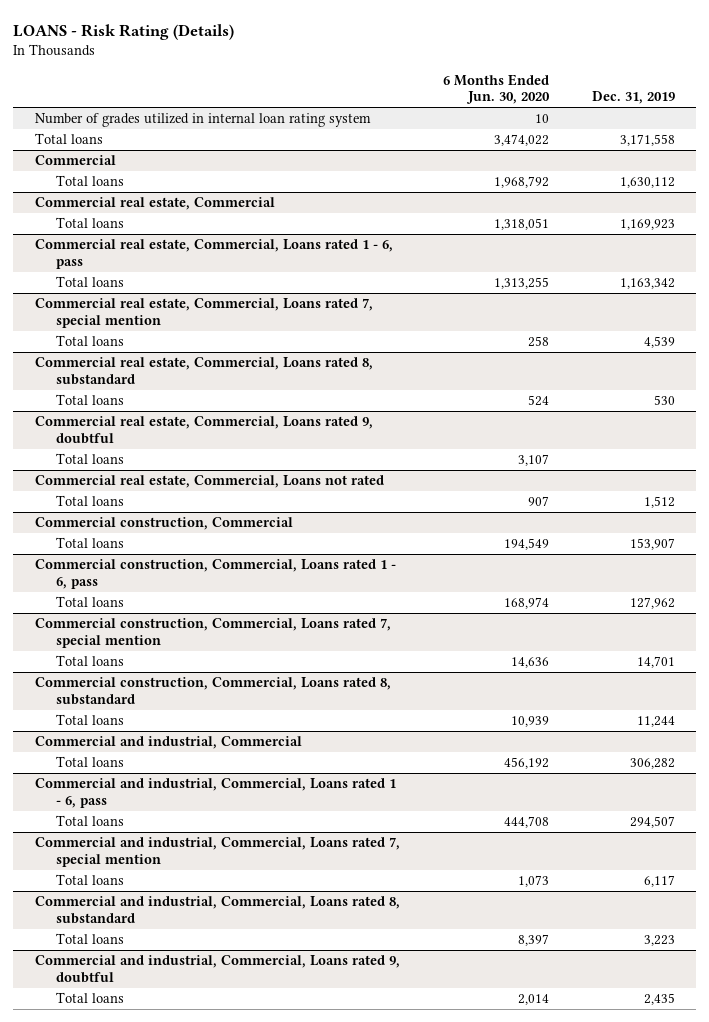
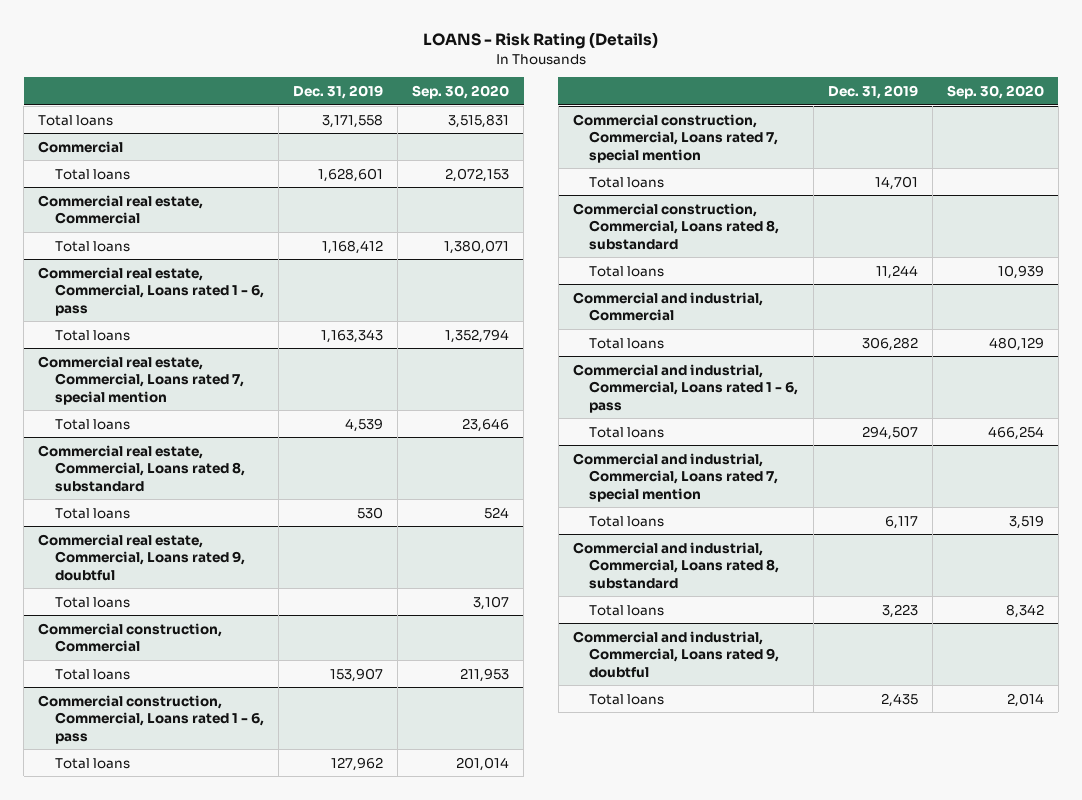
[442,73,550,105] 6 Months Ended Jun. 30, 2020 -> none
none -> [412,84,510,99] Sep. 30, 2020
[34,113,371,128] Number of grades utilized in internal loan rating system -> none
[619,177,675,189] 1,630,112 -> [318,167,384,182] 1,628,601
[619,219,675,231] 1,169,923 -> [322,239,384,254] 1,168,412
[619,278,675,290] 1,163,342 -> [321,328,384,343] 1,163,343
[34,475,384,489] Commercial real estate, Commercial, Loans not rated -> none
[56,495,125,507] Total loans -> none

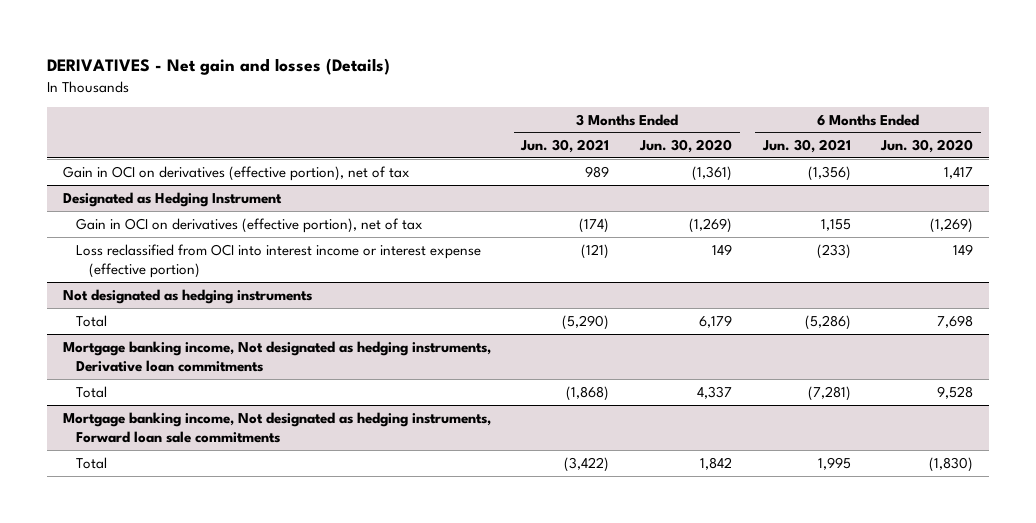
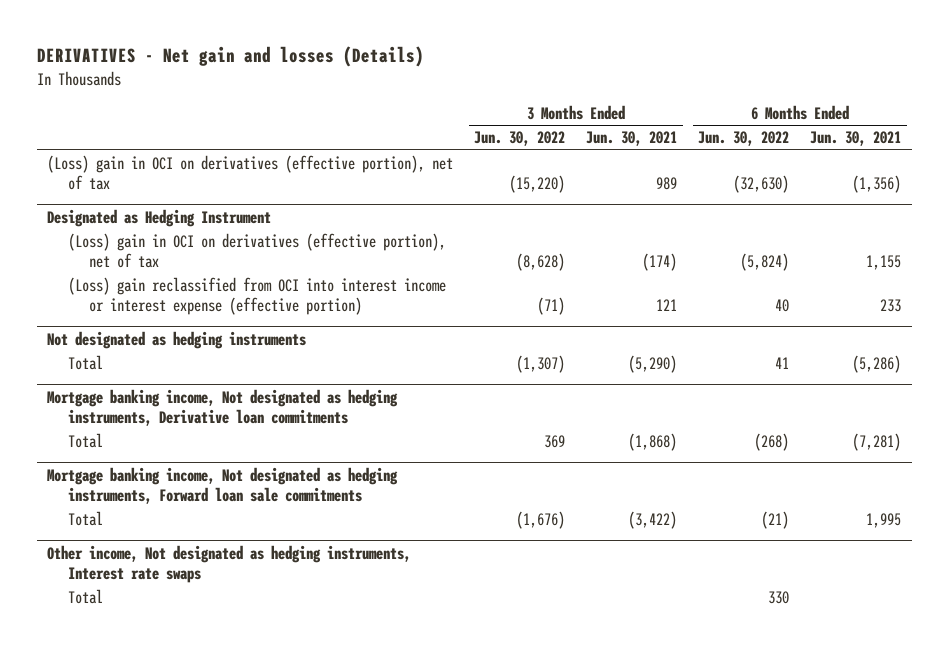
[639,139,733,154] Jun. 30, 2020 -> none
[880,139,974,154] Jun. 30, 2020 -> none
none -> [474,131,566,147] Jun. 30, 2022
none -> [698,131,790,147] Jun. 30, 2022
[62,165,410,181] Gain in OCI on derivatives (effective portion), net of tax -> [47,154,454,190] (Loss) gain in OCI on derivatives (effective portion), net of tax
[75,217,423,233] Gain in OCI on derivatives (effective portion), net of tax -> [68,232,447,268] (Loss) gain in OCI on derivatives (effective portion), net of tax
[75,243,481,279] Loss reclassified from OCI into interest income or interest expense (effective portion) -> [68,276,447,315] (Loss) gain reclassified from OCI into interest income or interest expense (effective portion)
[581,243,610,259] (121) -> [656,298,678,311] 121
[816,243,851,259] (233) -> [880,298,902,312] 233
none -> [47,544,412,583] Other income, Not designated as hedging instruments, Interest rate swaps
none -> [68,588,104,604] Total

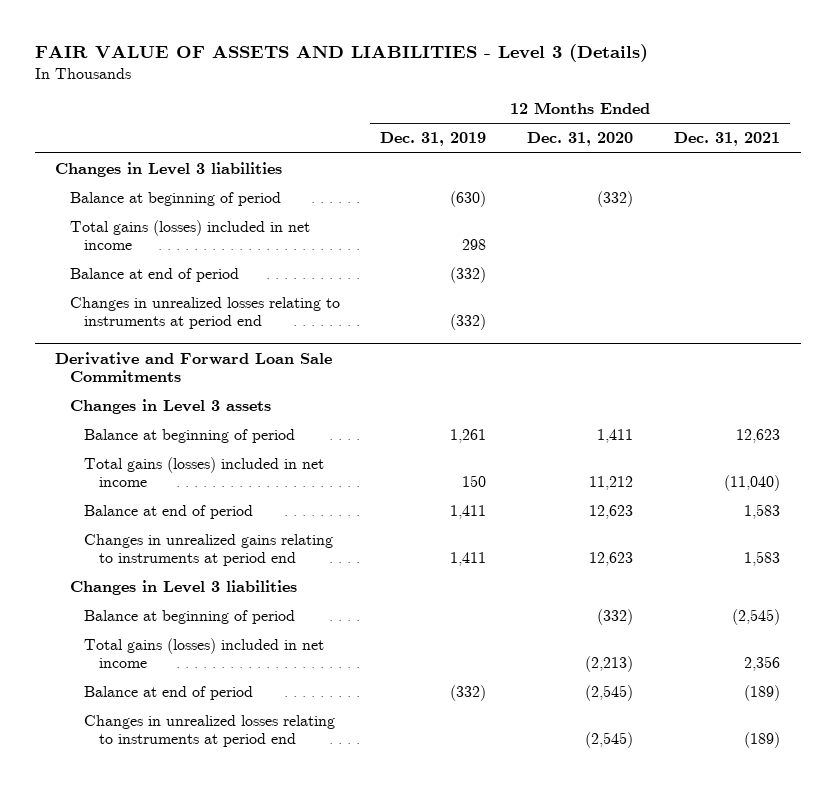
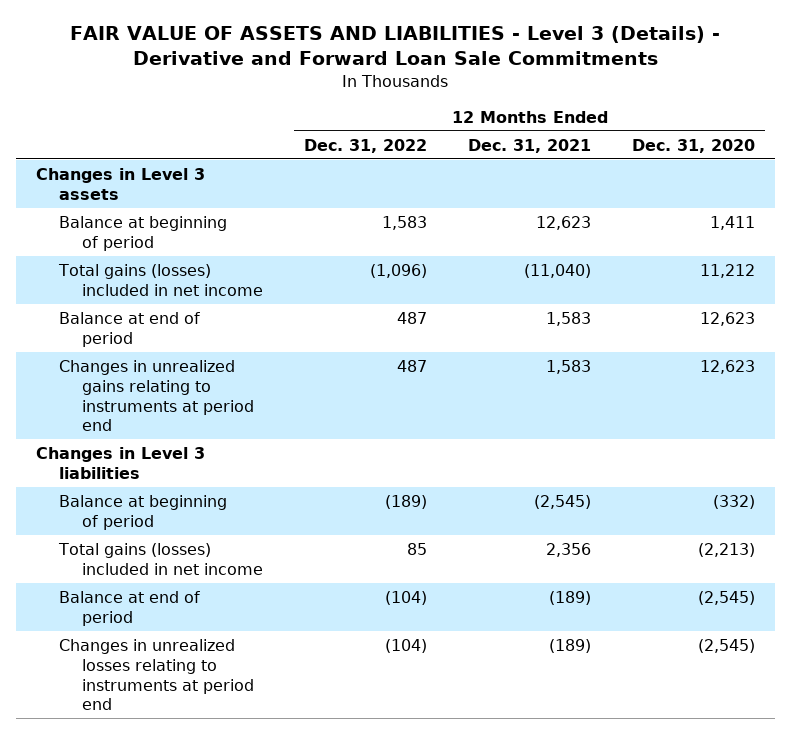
[34,44,648,63] FAIR VALUE OF ASSETS AND LIABILITIES - Level 3 (Details) -> [70,26,721,66] FAIR VALUE OF ASSETS AND LIABILITIES - Level 3 (Details) - Derivative and Forward Loan Sale Commitments
[380,132,487,147] Dec. 31, 2019 -> none
none -> [304,138,428,153] Dec. 31, 2022
[55,161,283,177] Changes in Level 3 liabilities -> none
[69,191,281,206] Balance at beginning of period -> none
[69,219,310,250] Total gains (losses) included in net income -> none
[69,267,239,282] Balance at end of period -> none
[69,296,340,329] Changes in unrealized losses relating to instruments at period end -> none
[55,351,333,382] Derivative and Forward Loan Sale Commitments -> none

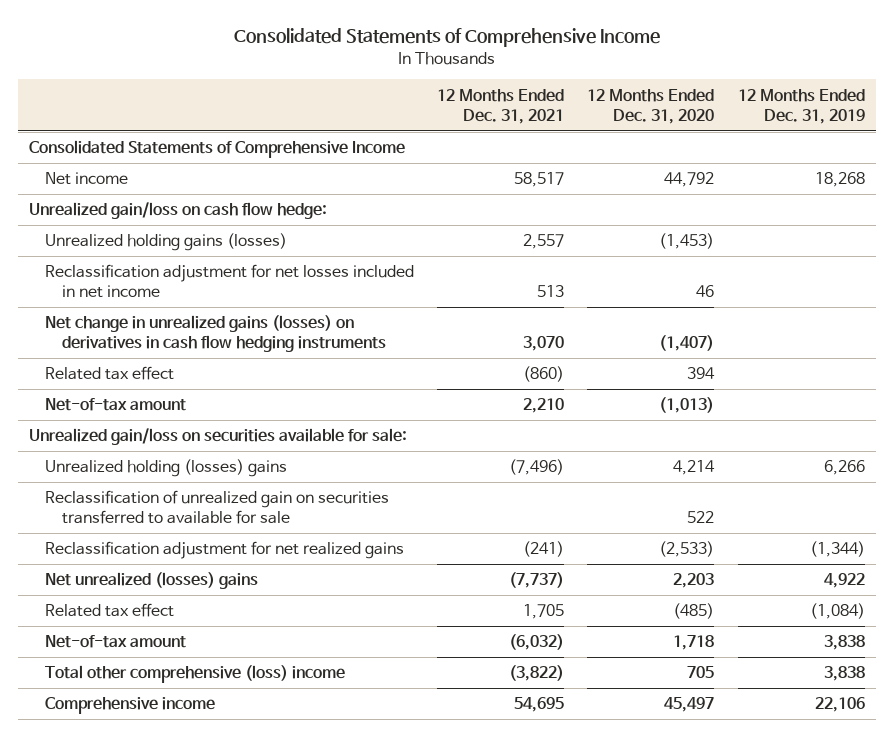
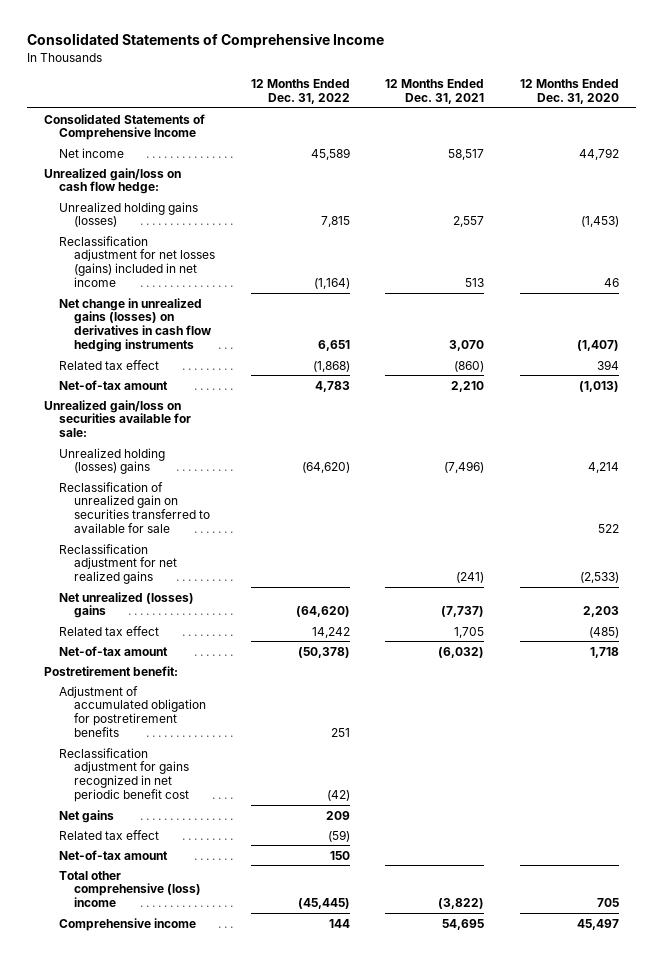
[737,88,865,124] 12 Months Ended Dec. 31, 2019 -> none
none -> [250,79,350,105] 12 Months Ended Dec. 31, 2022
[45,264,415,299] Reclassification adjustment for net losses included in net income -> [59,235,216,288] Reclassification adjustment for net losses (gains) included in net income
none -> [44,665,179,676] Postretirement benefit:
none -> [59,685,207,738] Adjustment of accumulated obligation for postretirement benefits
none -> [59,747,190,803] Reclassification adjustment for gains recognized in net periodic benefit cost
none -> [59,809,115,823] Net gains
none -> [59,829,160,840] Related tax effect
none -> [59,849,169,860] Net-of-tax amount

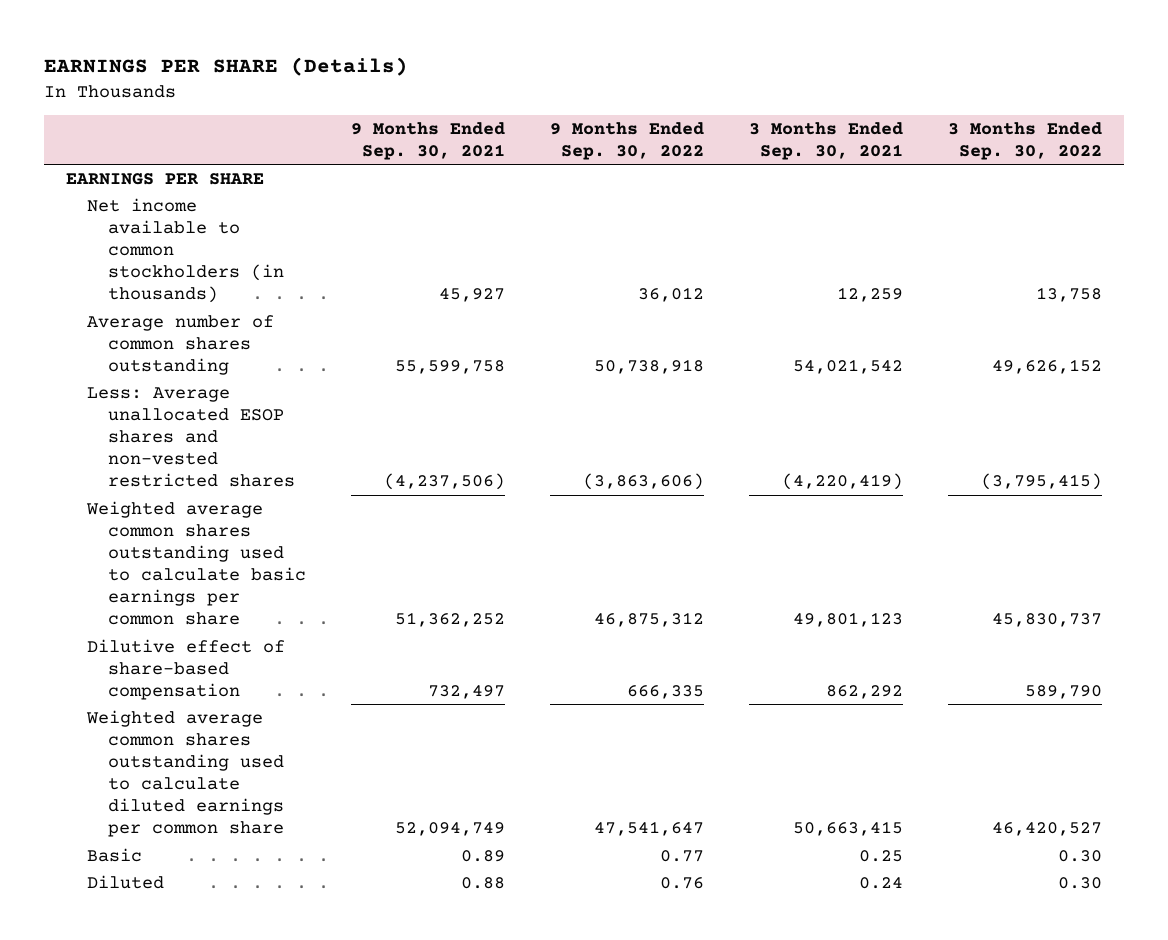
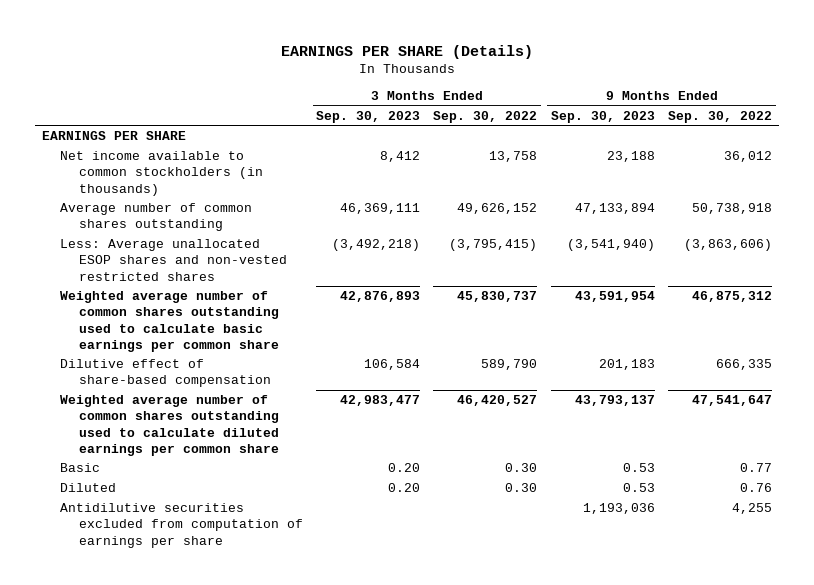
[350,121,505,160] 9 Months Ended Sep. 30, 2021 -> none
[748,121,903,160] 3 Months Ended Sep. 30, 2021 -> none
none -> [315,110,420,123] Sep. 30, 2023
none -> [550,110,655,123] Sep. 30, 2023
[86,500,307,626] Weighted average common shares outstanding used to calculate basic earnings per common share -> [60,291,279,352] Weighted average number of common shares outstanding used to calculate basic earnings per common share
[86,709,285,838] Weighted average common shares outstanding used to calculate diluted earnings per common share -> [60,395,279,456] Weighted average number of common shares outstanding used to calculate diluted earnings per common share
none -> [60,503,303,548] Antidilutive securities excluded from computation of earnings per share

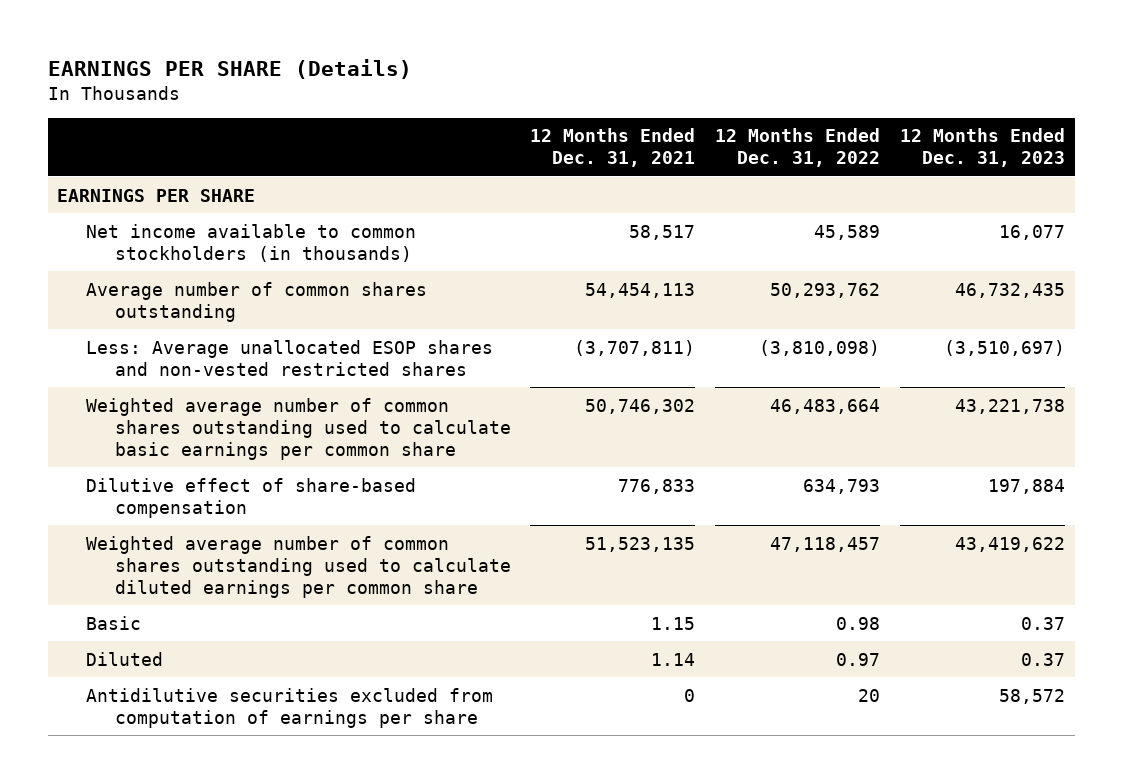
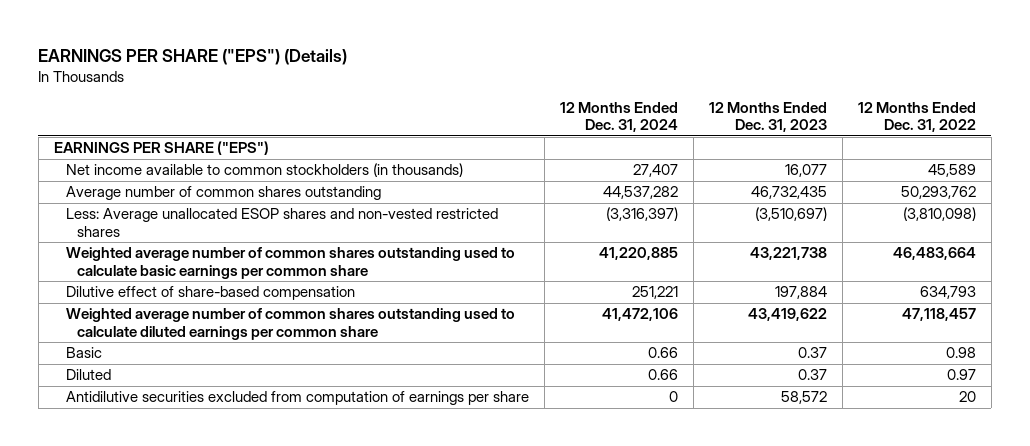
[47,58,412,79] EARNINGS PER SHARE (Details) -> [38,48,348,65] EARNINGS PER SHARE ("EPS") (Details)
[530,128,696,168] 12 Months Ended Dec. 31, 2021 -> none
none -> [559,101,678,133] 12 Months Ended Dec. 31, 2024
[57,188,256,202] EARNINGS PER SHARE -> [53,141,269,156] EARNINGS PER SHARE ("EPS")

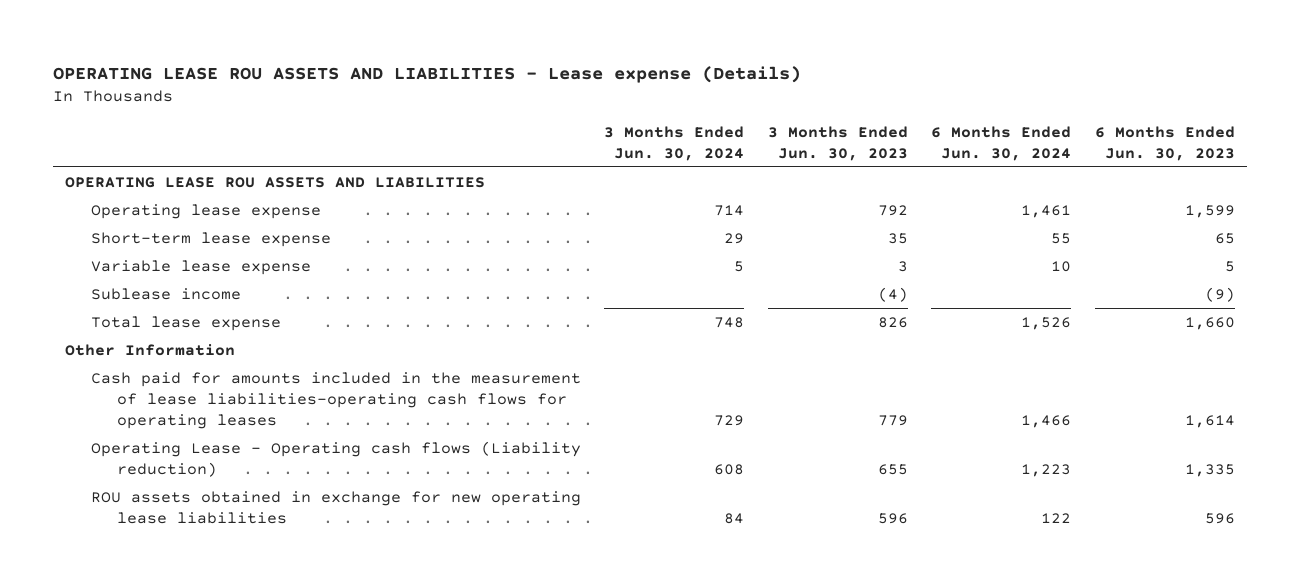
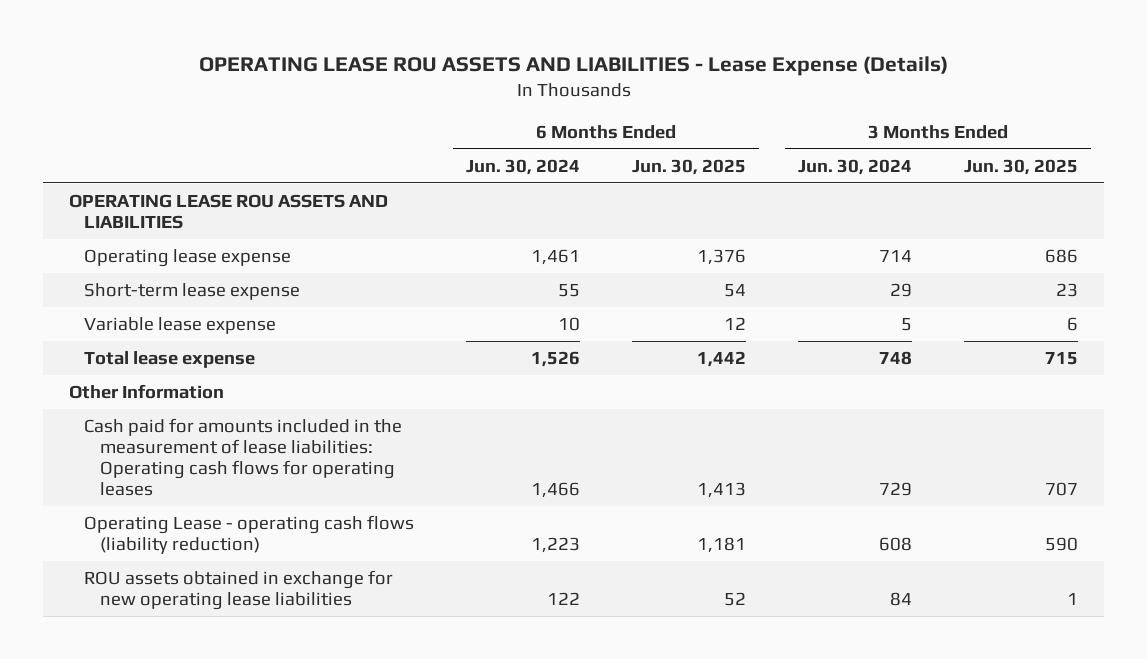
[52,65,801,83] OPERATING LEASE ROU ASSETS AND LIABILITIES - Lease expense (Details) -> [198,56,948,77] OPERATING LEASE ROU ASSETS AND LIABILITIES - Lease Expense (Details)
[767,125,908,161] 3 Months Ended Jun. 30, 2023 -> none
[1094,125,1235,161] 6 Months Ended Jun. 30, 2023 -> none
none -> [632,158,747,175] Jun. 30, 2025
none -> [964,158,1079,175] Jun. 30, 2025
[90,287,241,300] Sublease income -> none
[90,371,581,430] Cash paid for amounts included in the measurement of lease liabilities-operating cash flows for operating leases -> [84,418,403,497] Cash paid for amounts included in the measurement of lease liabilities: Operating cash flows for operating leases
[90,440,581,478] Operating Lease - Operating cash flows (Liability reduction) -> [84,515,415,555] Operating Lease - operating cash flows (liability reduction)

